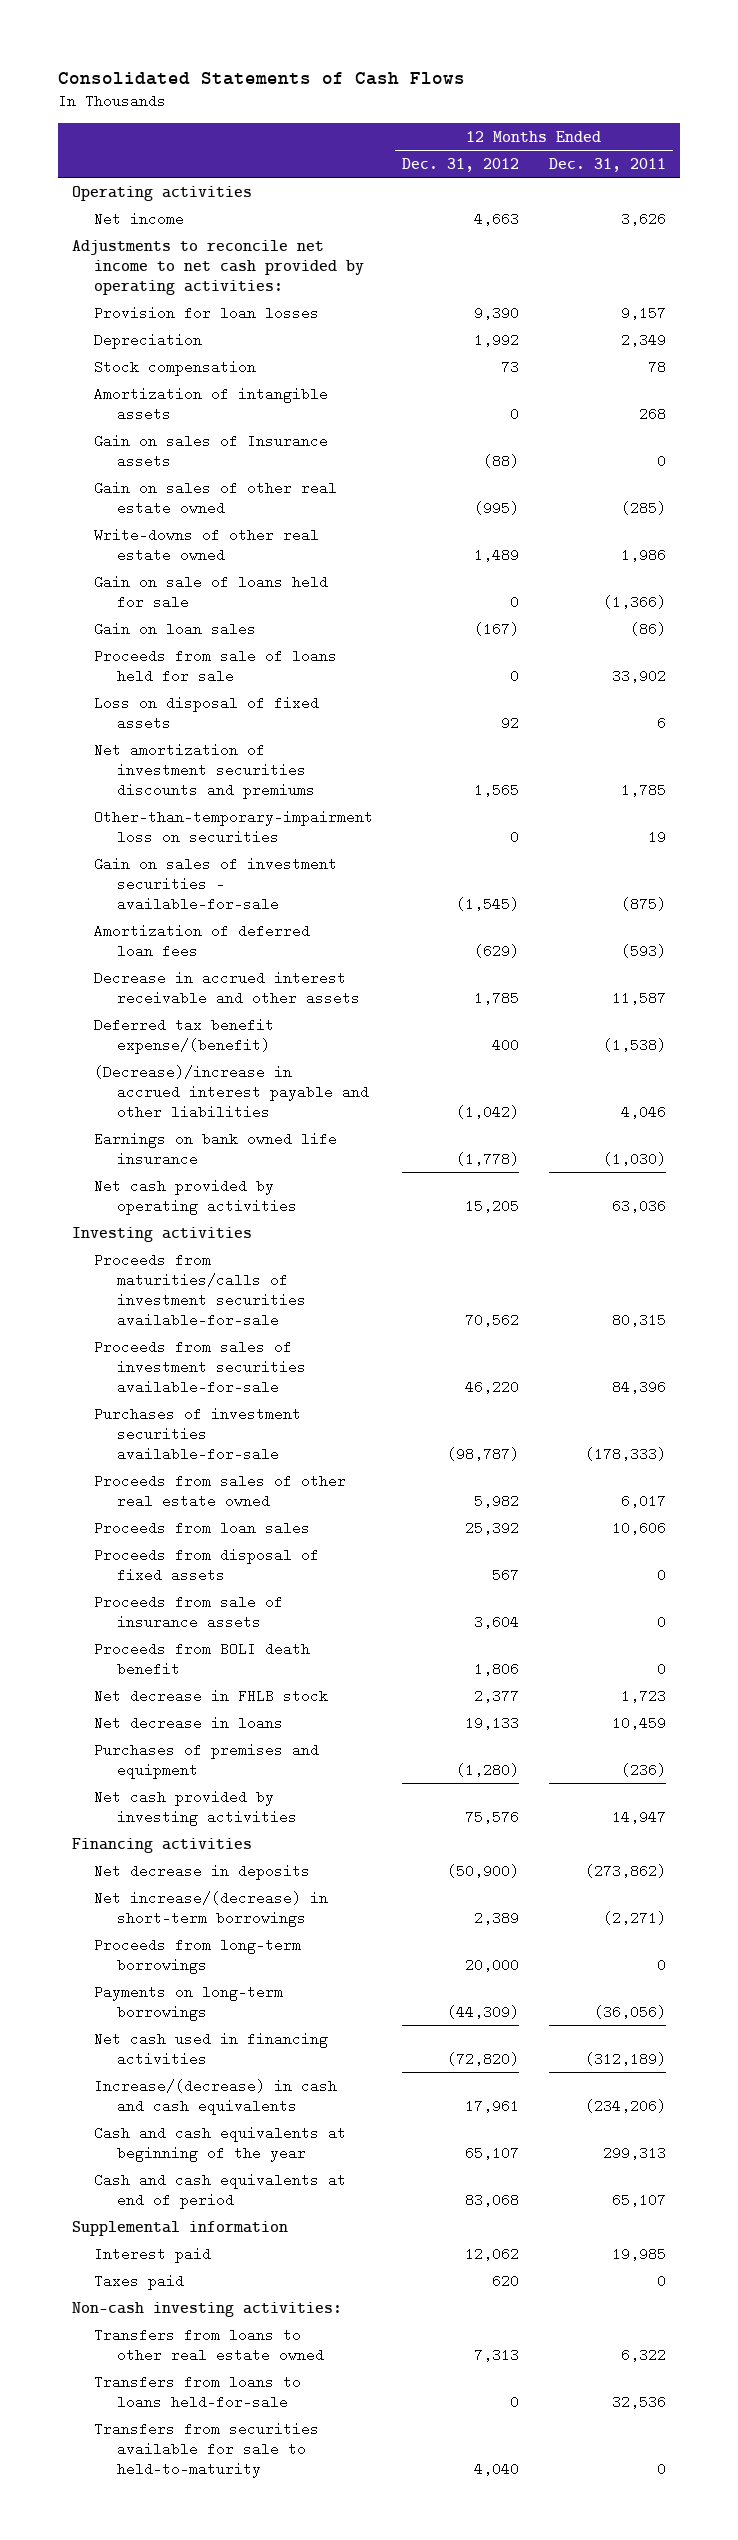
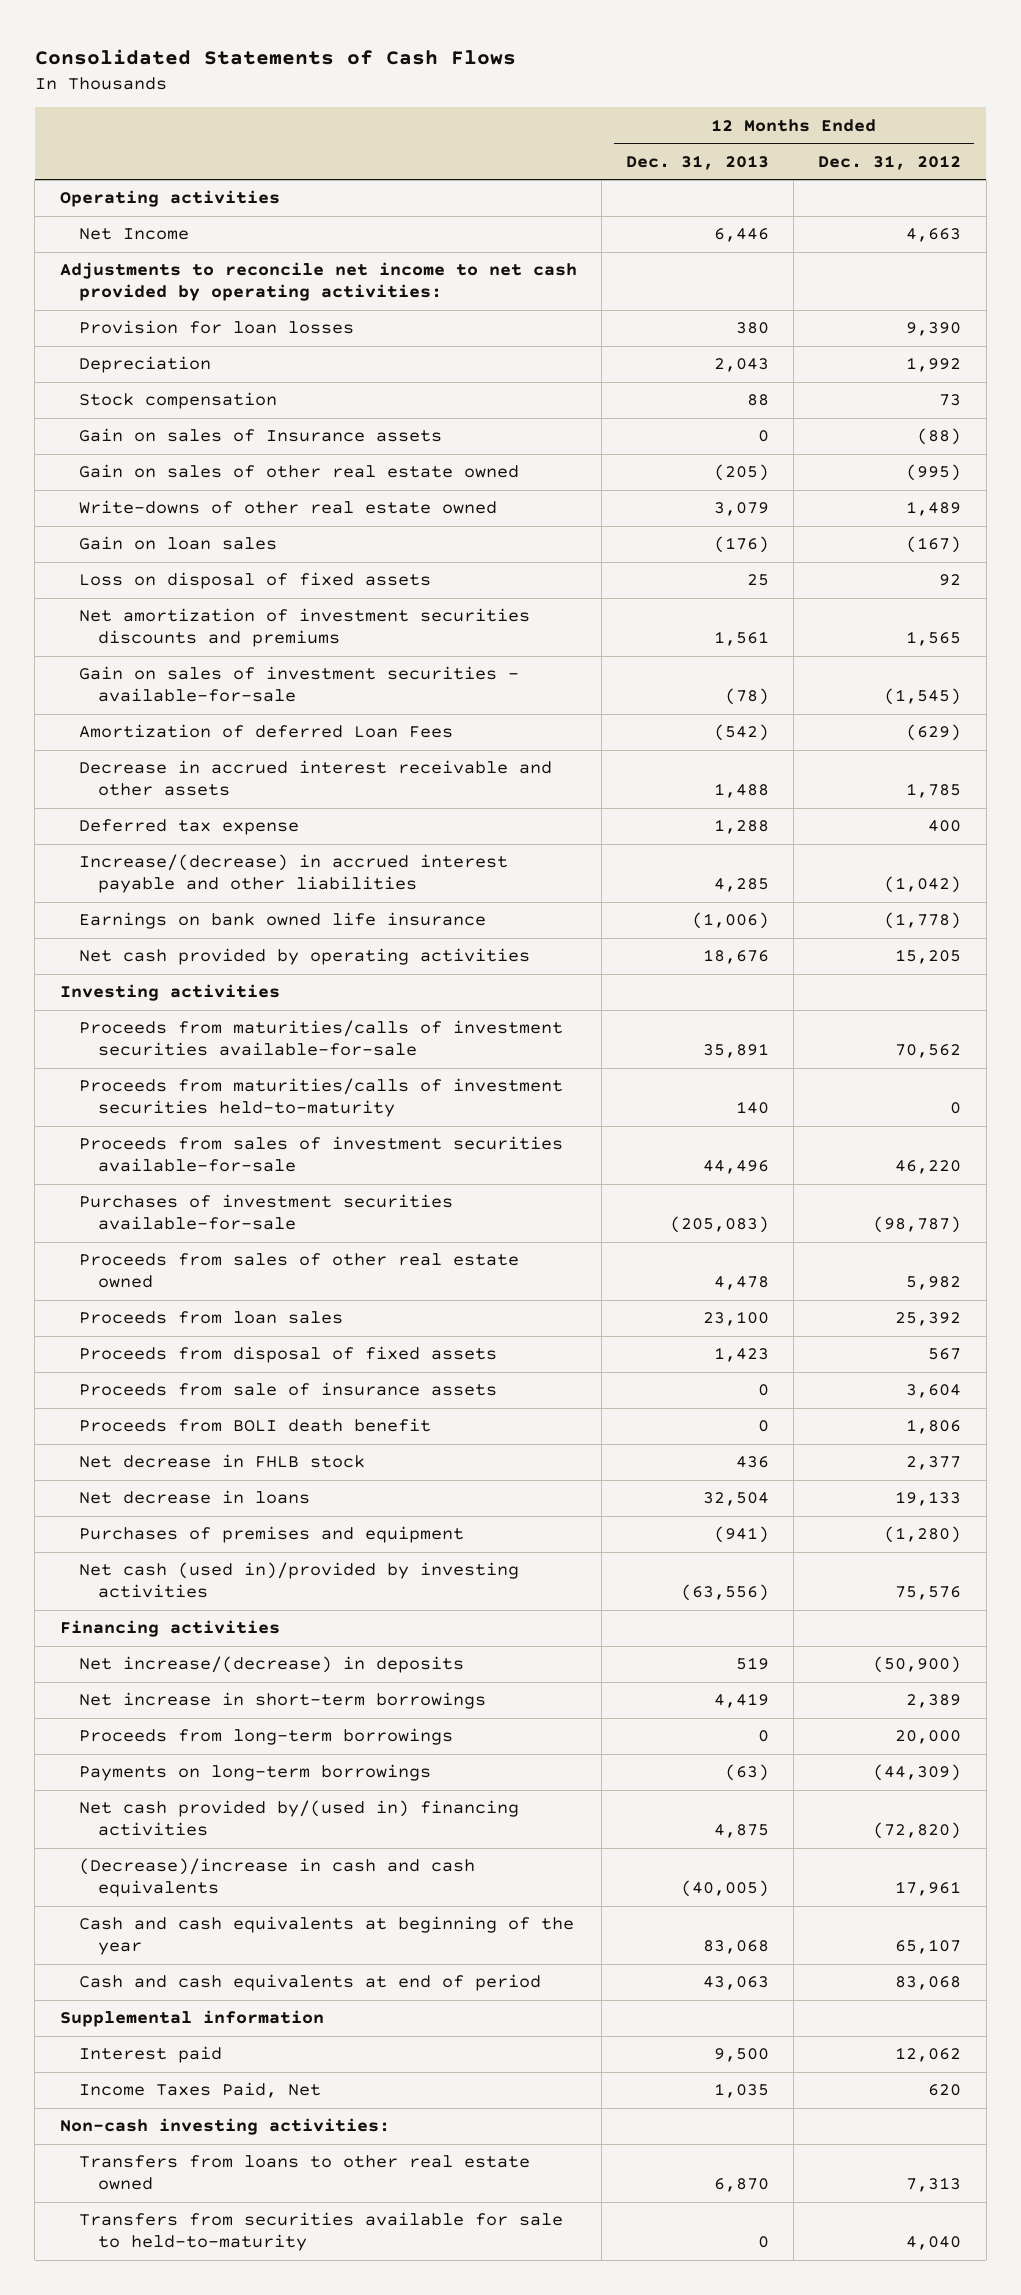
[548,157,666,172] Dec. 31, 2011 -> none
none -> [626,154,770,170] Dec. 31, 2013
[94,211,185,226] Net income -> [78,228,189,241] Net Income
[94,386,329,421] Amortization of intangible assets -> none
[94,574,329,609] Gain on sale of loans held for sale -> none
[94,648,338,683] Proceeds from sale of loans held for sale -> none
[94,809,374,844] Other-than-temporary-impairment loss on securities -> none
[94,923,311,958] Amortization of deferred loan fees -> [78,724,453,739] Amortization of deferred Loan Fees
[94,1017,275,1054] Deferred tax benefit expense/(benefit) -> [78,819,299,836] Deferred tax expense
[94,1064,369,1119] (Decrease)/increase in accrued interest payable and other liabilities -> [78,854,508,894] Increase/(decrease) in accrued interest payable and other liabilities
none -> [78,1078,563,1118] Proceeds from maturities/calls of investment securities held-to-maturity
[94,1789,297,1826] Net cash provided by investing activities -> [78,1562,519,1599] Net cash (used in)/provided by investing activities
[94,1863,311,1880] Net decrease in deposits -> [78,1656,464,1674] Net increase/(decrease) in deposits
[94,1890,329,1927] Net increase/(decrease) in short-term borrowings -> [78,1692,486,1710] Net increase in short-term borrowings
[94,2031,329,2066] Net cash used in financing activities -> [78,1800,519,1837] Net cash provided by/(used in) financing activities
[94,2078,338,2115] Increase/(decrease) in cash and cash equivalents -> [78,1858,475,1898] (Decrease)/increase in cash and cash equivalents
[94,2273,185,2290] Taxes paid -> [78,2082,321,2099] Income Taxes Paid, Net
[94,2374,302,2409] Transfers from loans to loans held-for-sale -> none

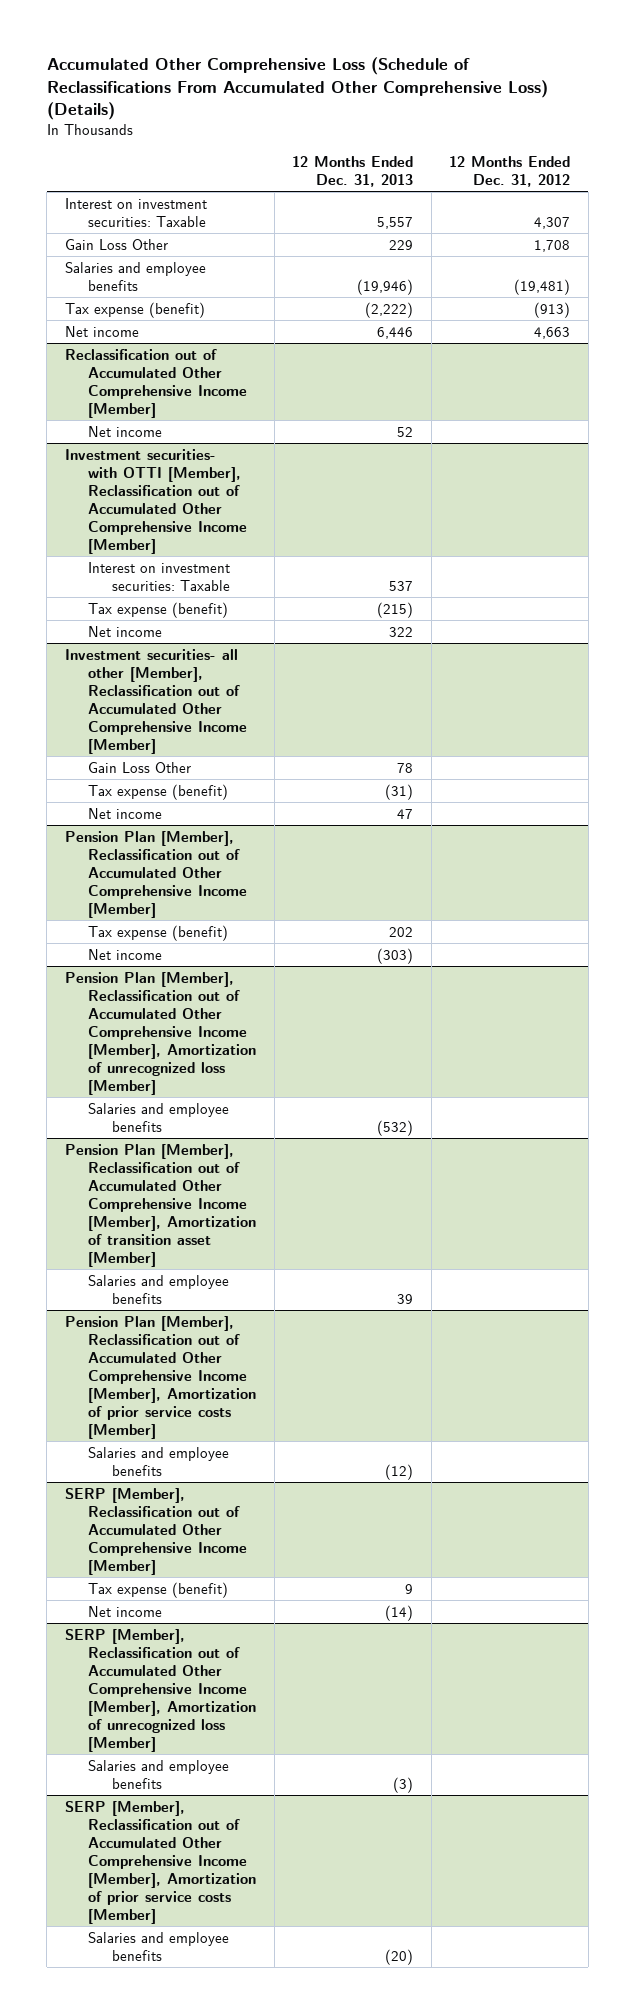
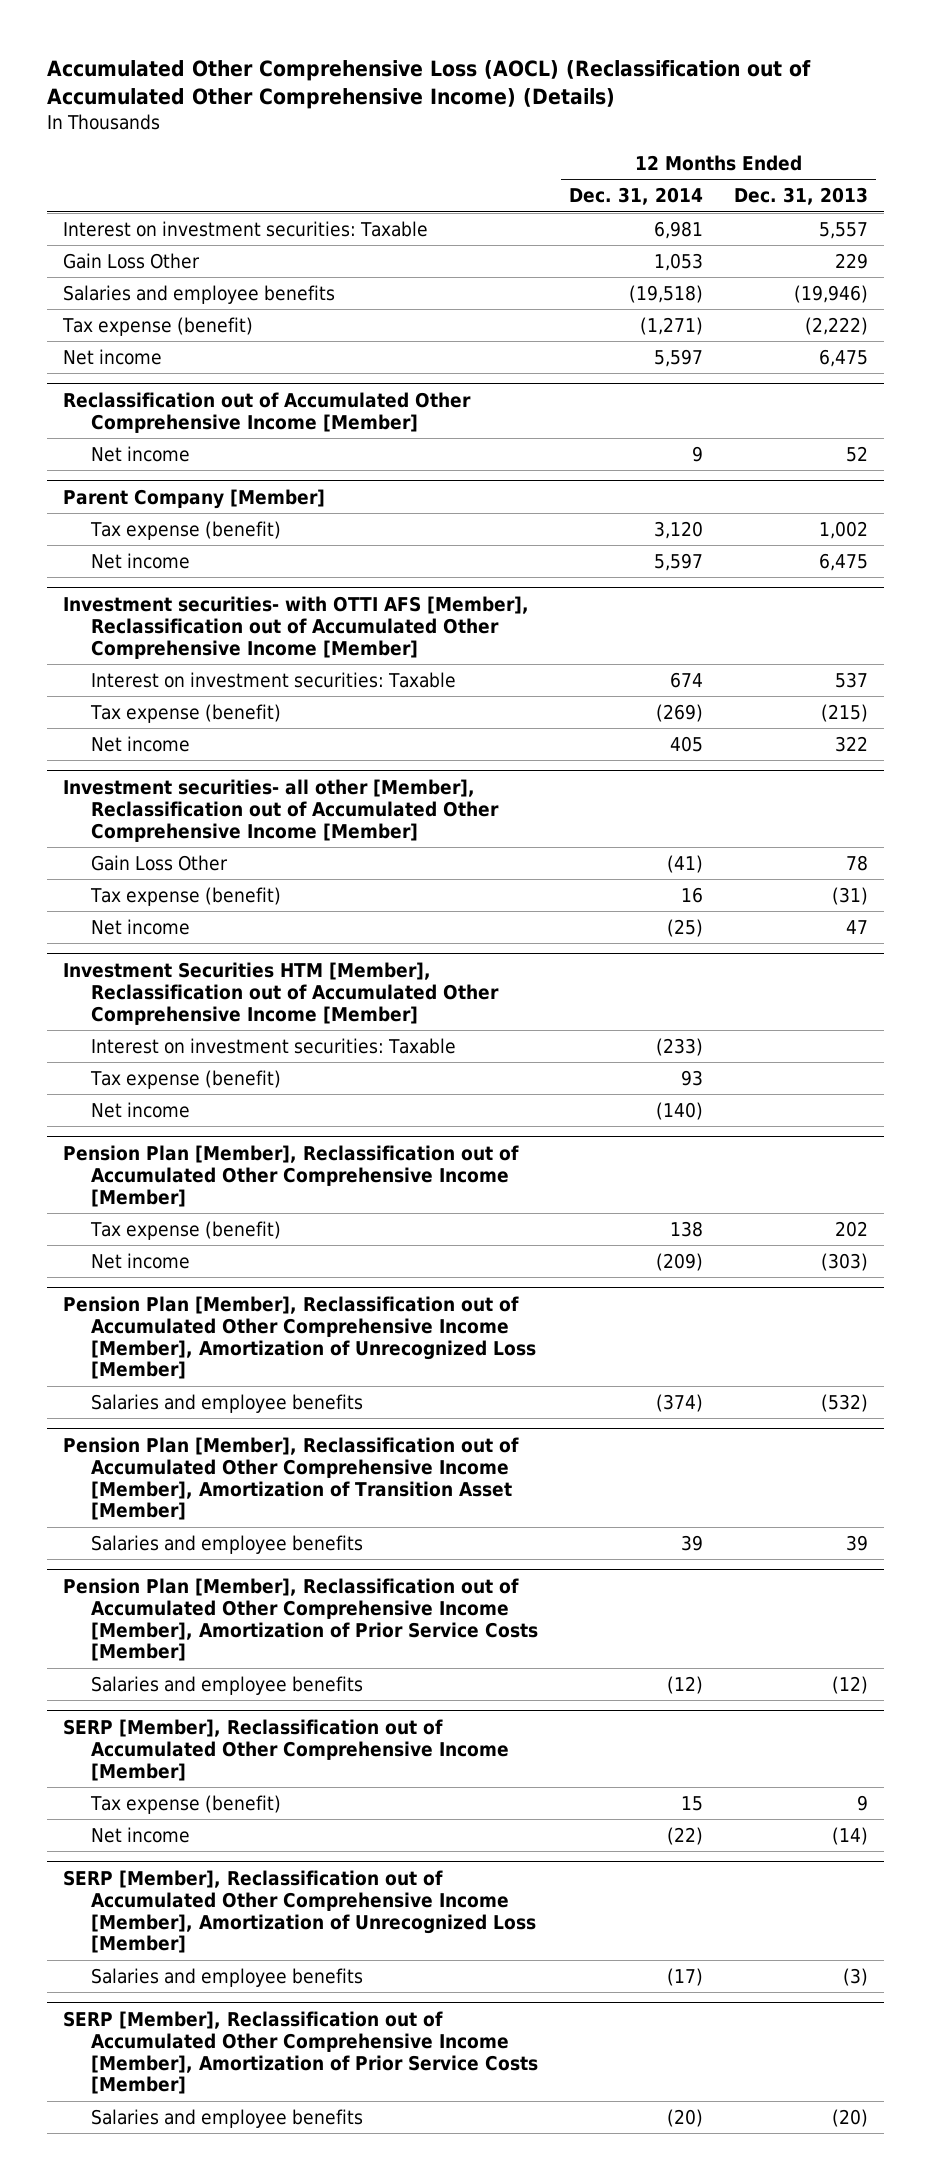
[46,56,548,121] Accumulated Other Comprehensive Loss (Schedule of Reclassifications From Accumulated Other Comprehensive Loss) (Details) -> [47,59,812,110] Accumulated Other Comprehensive Loss (AOCL) (Reclassification out of Accumulated Other Comprehensive Income) (Details)
[449,155,571,187] 12 Months Ended Dec. 31, 2012 -> none
none -> [569,187,704,206] Dec. 31, 2014
[377,326,414,339] 6,446 -> [819,348,869,367] 6,475
none -> [62,488,325,509] Parent Company [Member]
none -> [90,520,282,540] Tax expense (benefit)
none -> [91,552,191,569] Net income
[64,448,248,554] Investment securities- with OTTI [Member], Reclassification out of Accumulated Other Comprehensive Income [Member] -> [62,595,529,659] Investment securities- with OTTI AFS [Member], Reclassification out of Accumulated Other Comprehensive Income [Member]
none -> [62,961,500,1025] Investment Securities HTM [Member], Reclassification out of Accumulated Other Comprehensive Income [Member]
none -> [91,1037,457,1054] Interest on investment securities: Taxable
none -> [90,1069,282,1089] Tax expense (benefit)
none -> [91,1101,191,1118] Net income
[64,971,257,1095] Pension Plan [Member], Reclassification out of Accumulated Other Comprehensive Income [Member], Amortization of unrecognized loss [Member] -> [62,1295,537,1380] Pension Plan [Member], Reclassification out of Accumulated Other Comprehensive Income [Member], Amortization of Unrecognized Loss [Member]
[64,1143,257,1267] Pension Plan [Member], Reclassification out of Accumulated Other Comprehensive Income [Member], Amortization of transition asset [Member] -> [62,1436,519,1521] Pension Plan [Member], Reclassification out of Accumulated Other Comprehensive Income [Member], Amortization of Transition Asset [Member]
[64,1315,257,1439] Pension Plan [Member], Reclassification out of Accumulated Other Comprehensive Income [Member], Amortization of prior service costs [Member] -> [62,1577,539,1662] Pension Plan [Member], Reclassification out of Accumulated Other Comprehensive Income [Member], Amortization of Prior Service Costs [Member]
[64,1628,257,1752] SERP [Member], Reclassification out of Accumulated Other Comprehensive Income [Member], Amortization of unrecognized loss [Member] -> [62,1869,537,1954] SERP [Member], Reclassification out of Accumulated Other Comprehensive Income [Member], Amortization of Unrecognized Loss [Member]
[64,1800,257,1924] SERP [Member], Reclassification out of Accumulated Other Comprehensive Income [Member], Amortization of prior service costs [Member] -> [62,2010,539,2095] SERP [Member], Reclassification out of Accumulated Other Comprehensive Income [Member], Amortization of Prior Service Costs [Member]

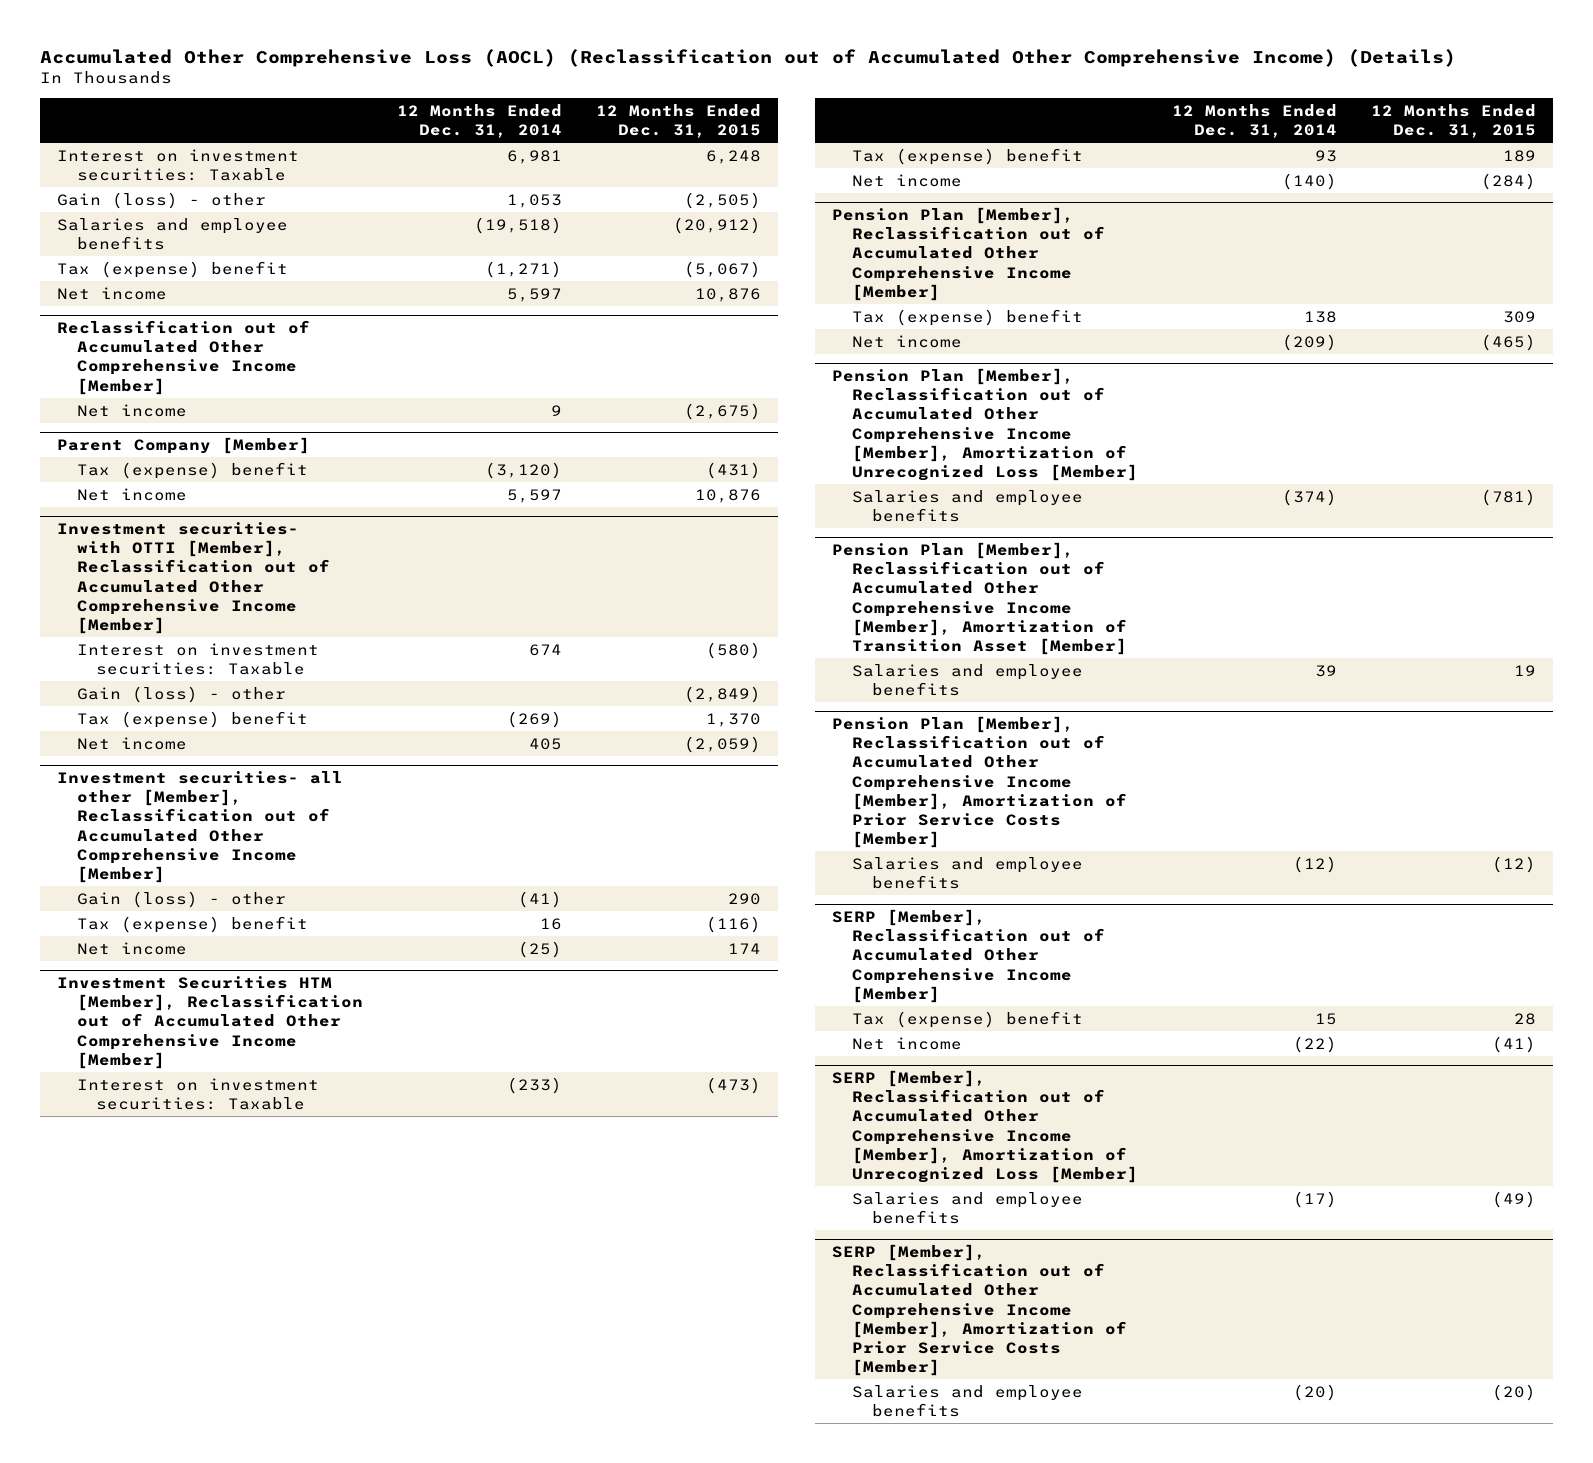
[734,187,869,206] Dec. 31, 2013 -> none
none -> [595,103,761,138] 12 Months Ended Dec. 31, 2015
[62,252,200,269] Gain Loss Other -> [57,191,267,209] Gain (loss) - other
[61,316,253,336] Tax expense (benefit) -> [57,260,289,278] Tax (expense) benefit
[90,520,282,540] Tax expense (benefit) -> [76,461,308,479] Tax (expense) benefit
[654,520,704,539] 3,120 -> [484,461,562,479] (3,120)
[62,595,529,659] Investment securities- with OTTI AFS [Member], Reclassification out of Accumulated Other Comprehensive Income [Member] -> [57,522,330,634] Investment securities- with OTTI [Member], Reclassification out of Accumulated Other Comprehensive Income [Member]
none -> [76,685,286,703] Gain (loss) - other
[90,703,282,723] Tax expense (benefit) -> [76,710,308,728] Tax (expense) benefit
[91,854,229,871] Gain Loss Other -> [76,890,286,908] Gain (loss) - other
[90,886,282,906] Tax expense (benefit) -> [76,915,308,933] Tax (expense) benefit
[90,1069,282,1089] Tax expense (benefit) -> [851,147,1083,165] Tax (expense) benefit
[90,1220,282,1240] Tax expense (benefit) -> [851,308,1083,326] Tax (expense) benefit
[90,1794,282,1814] Tax expense (benefit) -> [851,1010,1083,1028] Tax (expense) benefit

